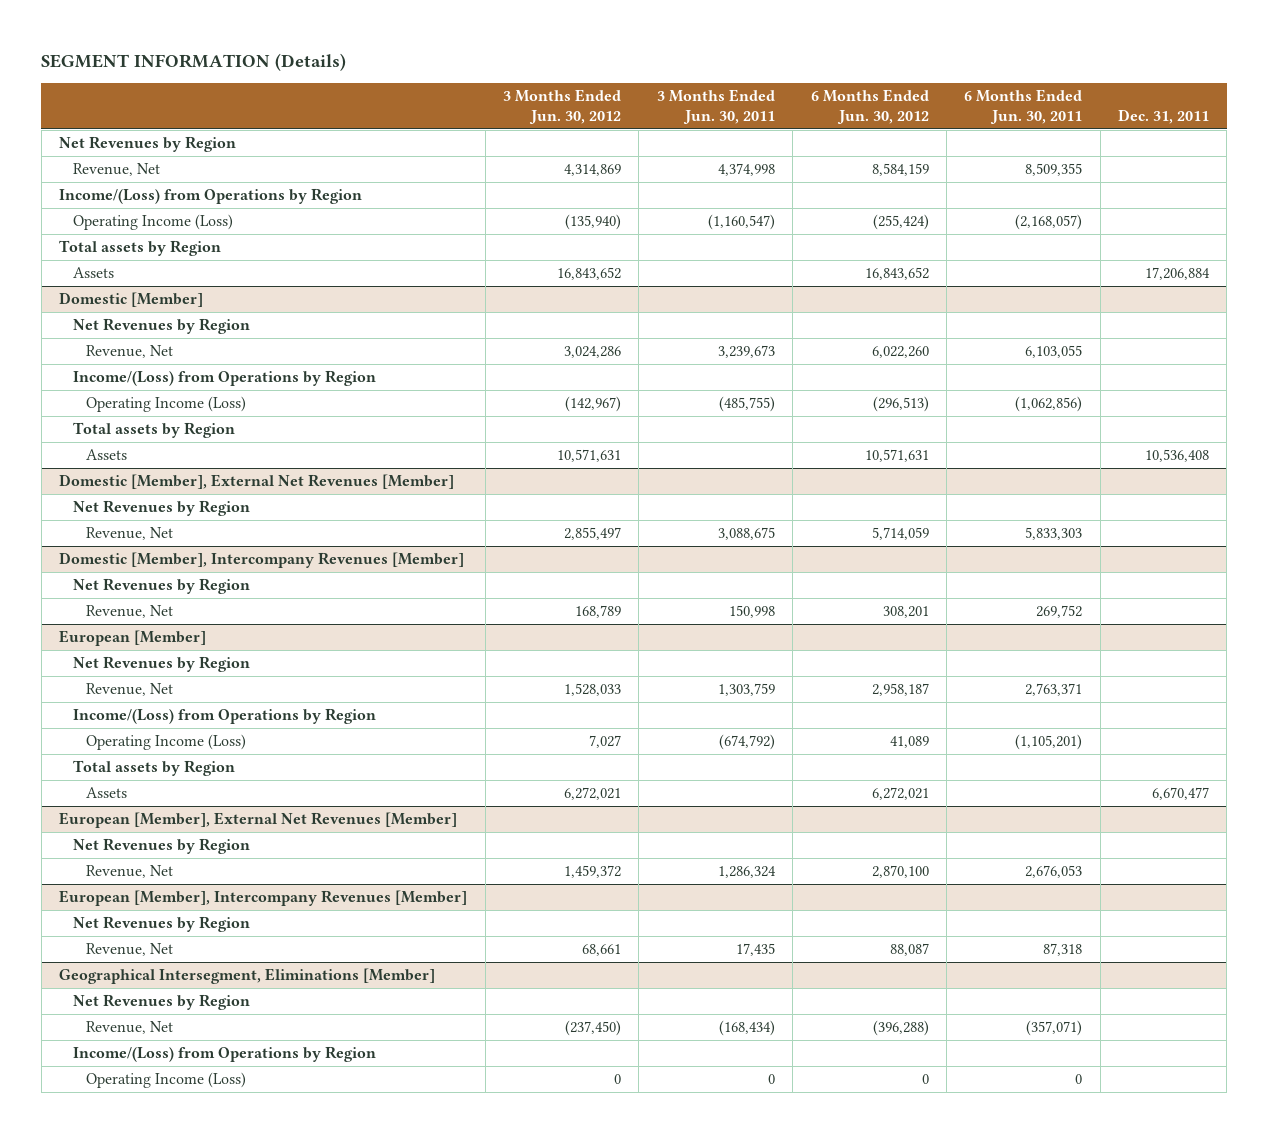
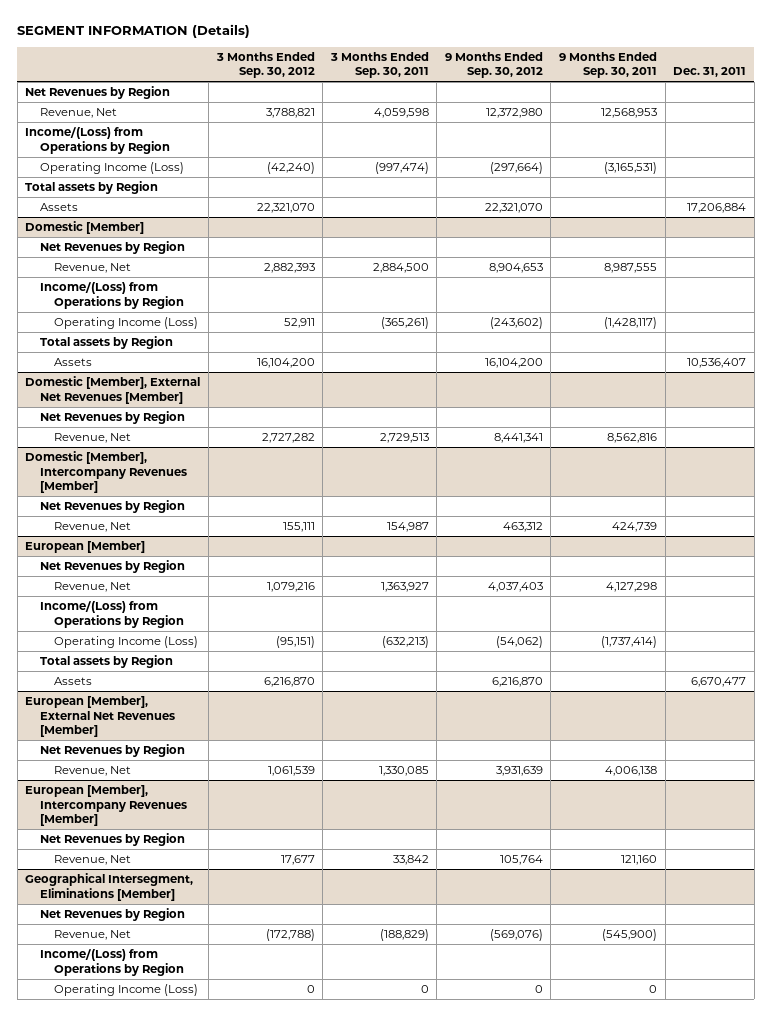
[503,88,622,124] 3 Months Ended Jun. 30, 2012 -> none
[656,88,775,124] 3 Months Ended Jun. 30, 2011 -> none
[810,88,929,124] 6 Months Ended Jun. 30, 2012 -> none
[964,88,1083,124] 6 Months Ended Jun. 30, 2011 -> none
none -> [215,51,315,79] 3 Months Ended Sep. 30, 2012
none -> [329,51,429,79] 3 Months Ended Sep. 30, 2011
none -> [444,51,543,79] 9 Months Ended Sep. 30, 2012
none -> [558,51,657,79] 9 Months Ended Sep. 30, 2011
[1144,449,1209,463] 10,536,408 -> [687,358,747,369] 10,536,407

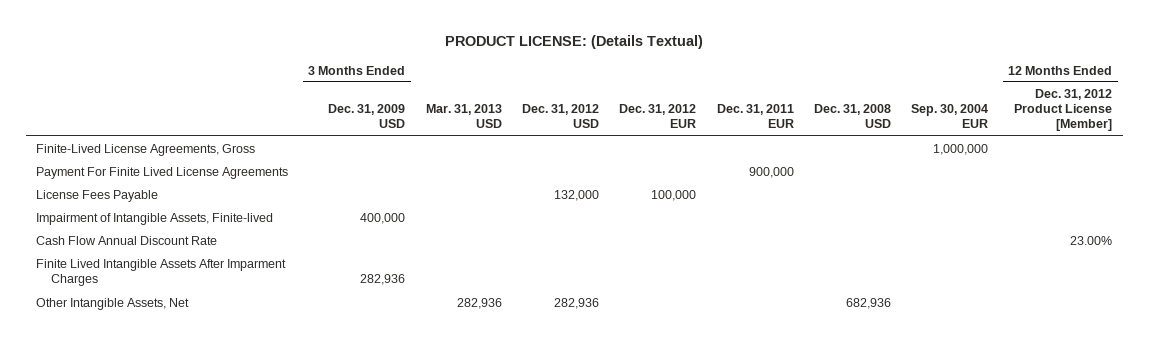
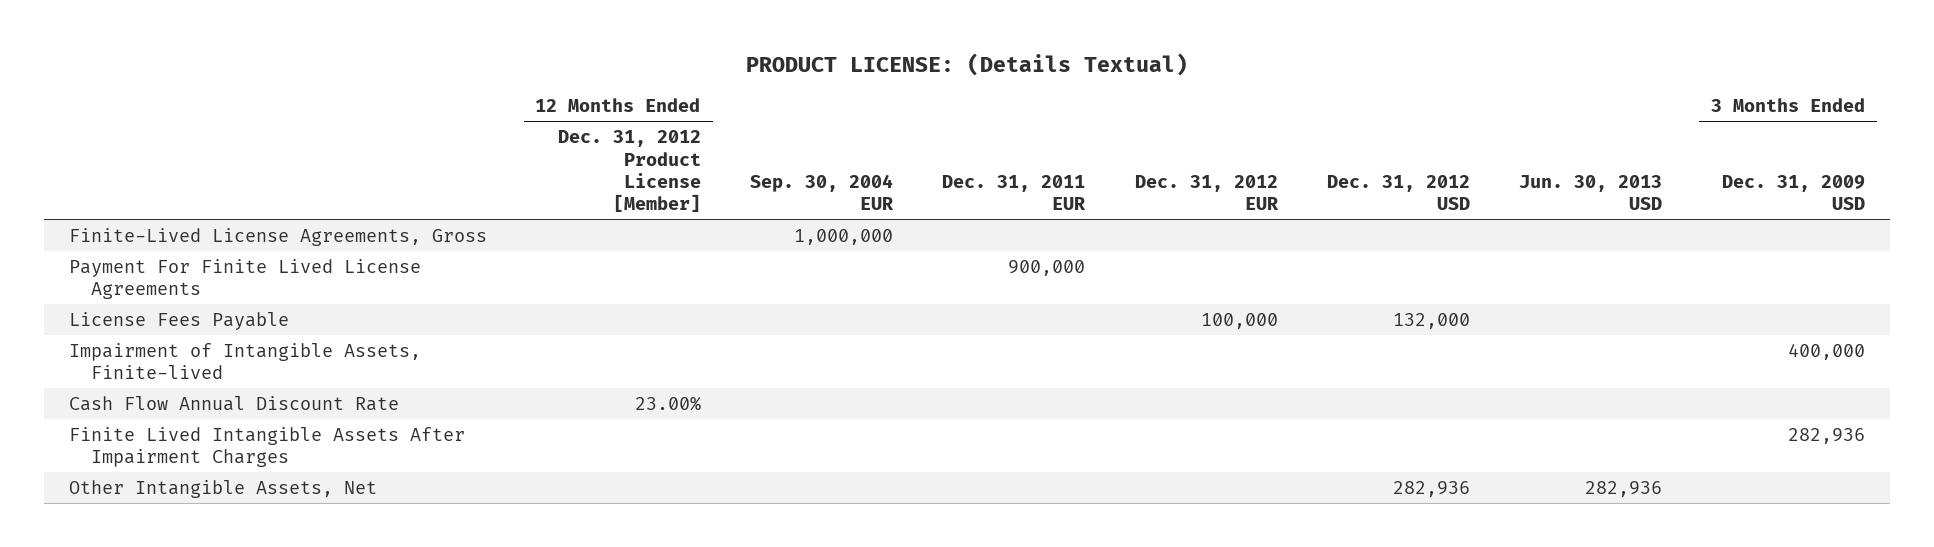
[425,104,502,129] Mar. 31, 2013 USD -> none
[813,104,891,129] Dec. 31, 2008 USD -> none
none -> [1518,174,1662,211] Jun. 30, 2013 USD
[36,259,287,287] Finite Lived Intangible Assets After Imparment Charges -> [68,426,465,468] Finite Lived Intangible Assets After Impairment Charges

